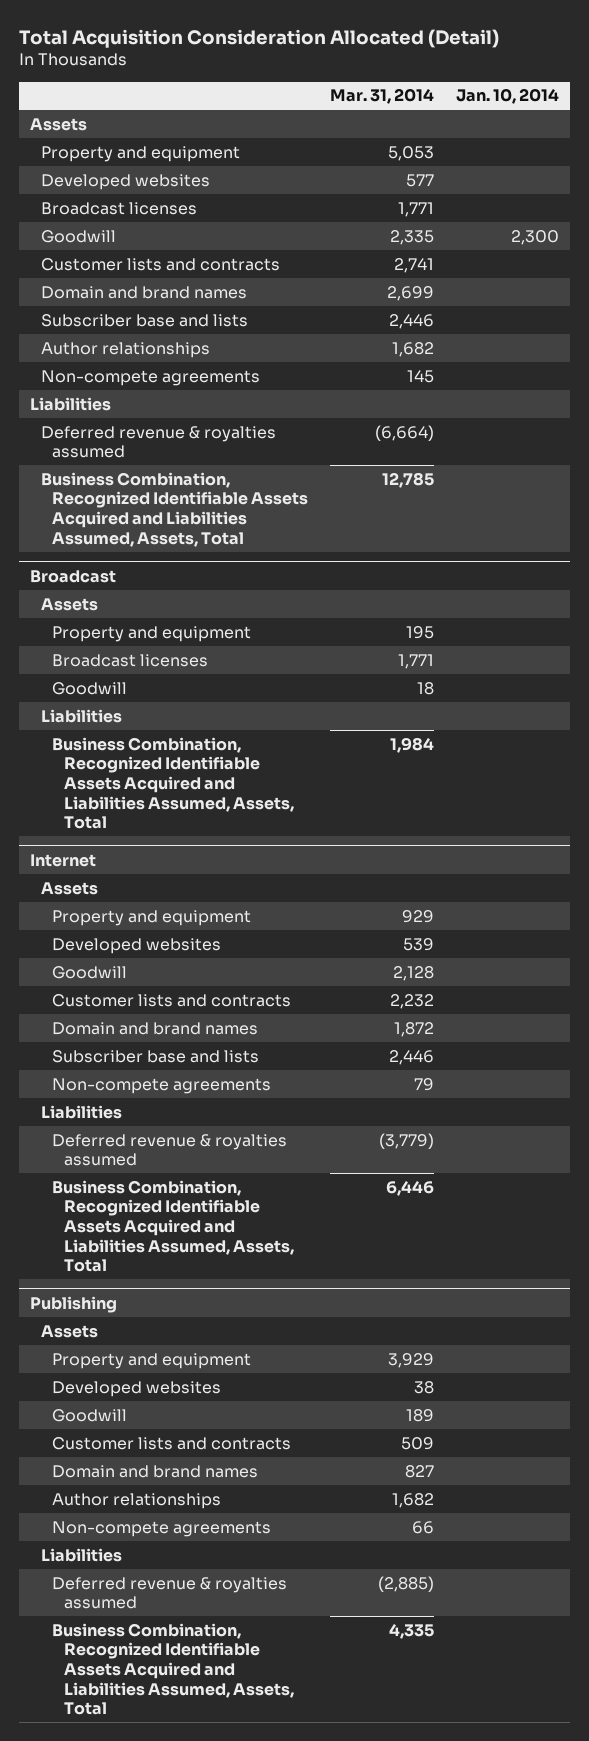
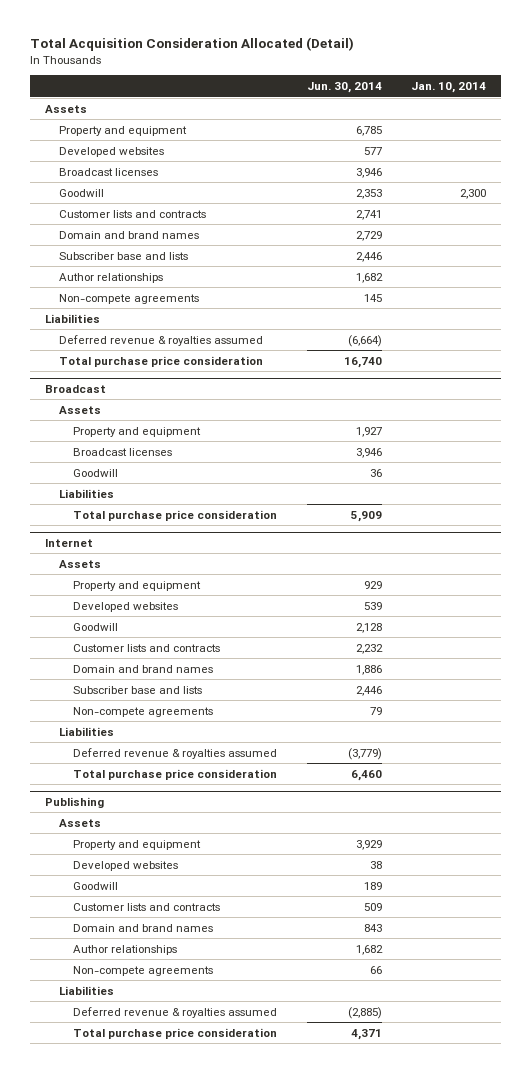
[330,88,435,105] Mar. 31, 2014 -> none
none -> [306,81,382,93] Jun. 30, 2014
[40,471,309,547] Business Combination, Recognized Identifiable Assets Acquired and Liabilities Assumed, Assets, Total -> [58,355,263,367] Total purchase price consideration
[52,736,294,830] Business Combination, Recognized Identifiable Assets Acquired and Liabilities Assumed, Assets, Total -> [72,509,277,521] Total purchase price consideration
[52,1179,294,1273] Business Combination, Recognized Identifiable Assets Acquired and Liabilities Assumed, Assets, Total -> [72,768,277,780] Total purchase price consideration
[52,1622,294,1716] Business Combination, Recognized Identifiable Assets Acquired and Liabilities Assumed, Assets, Total -> [72,1027,277,1039] Total purchase price consideration

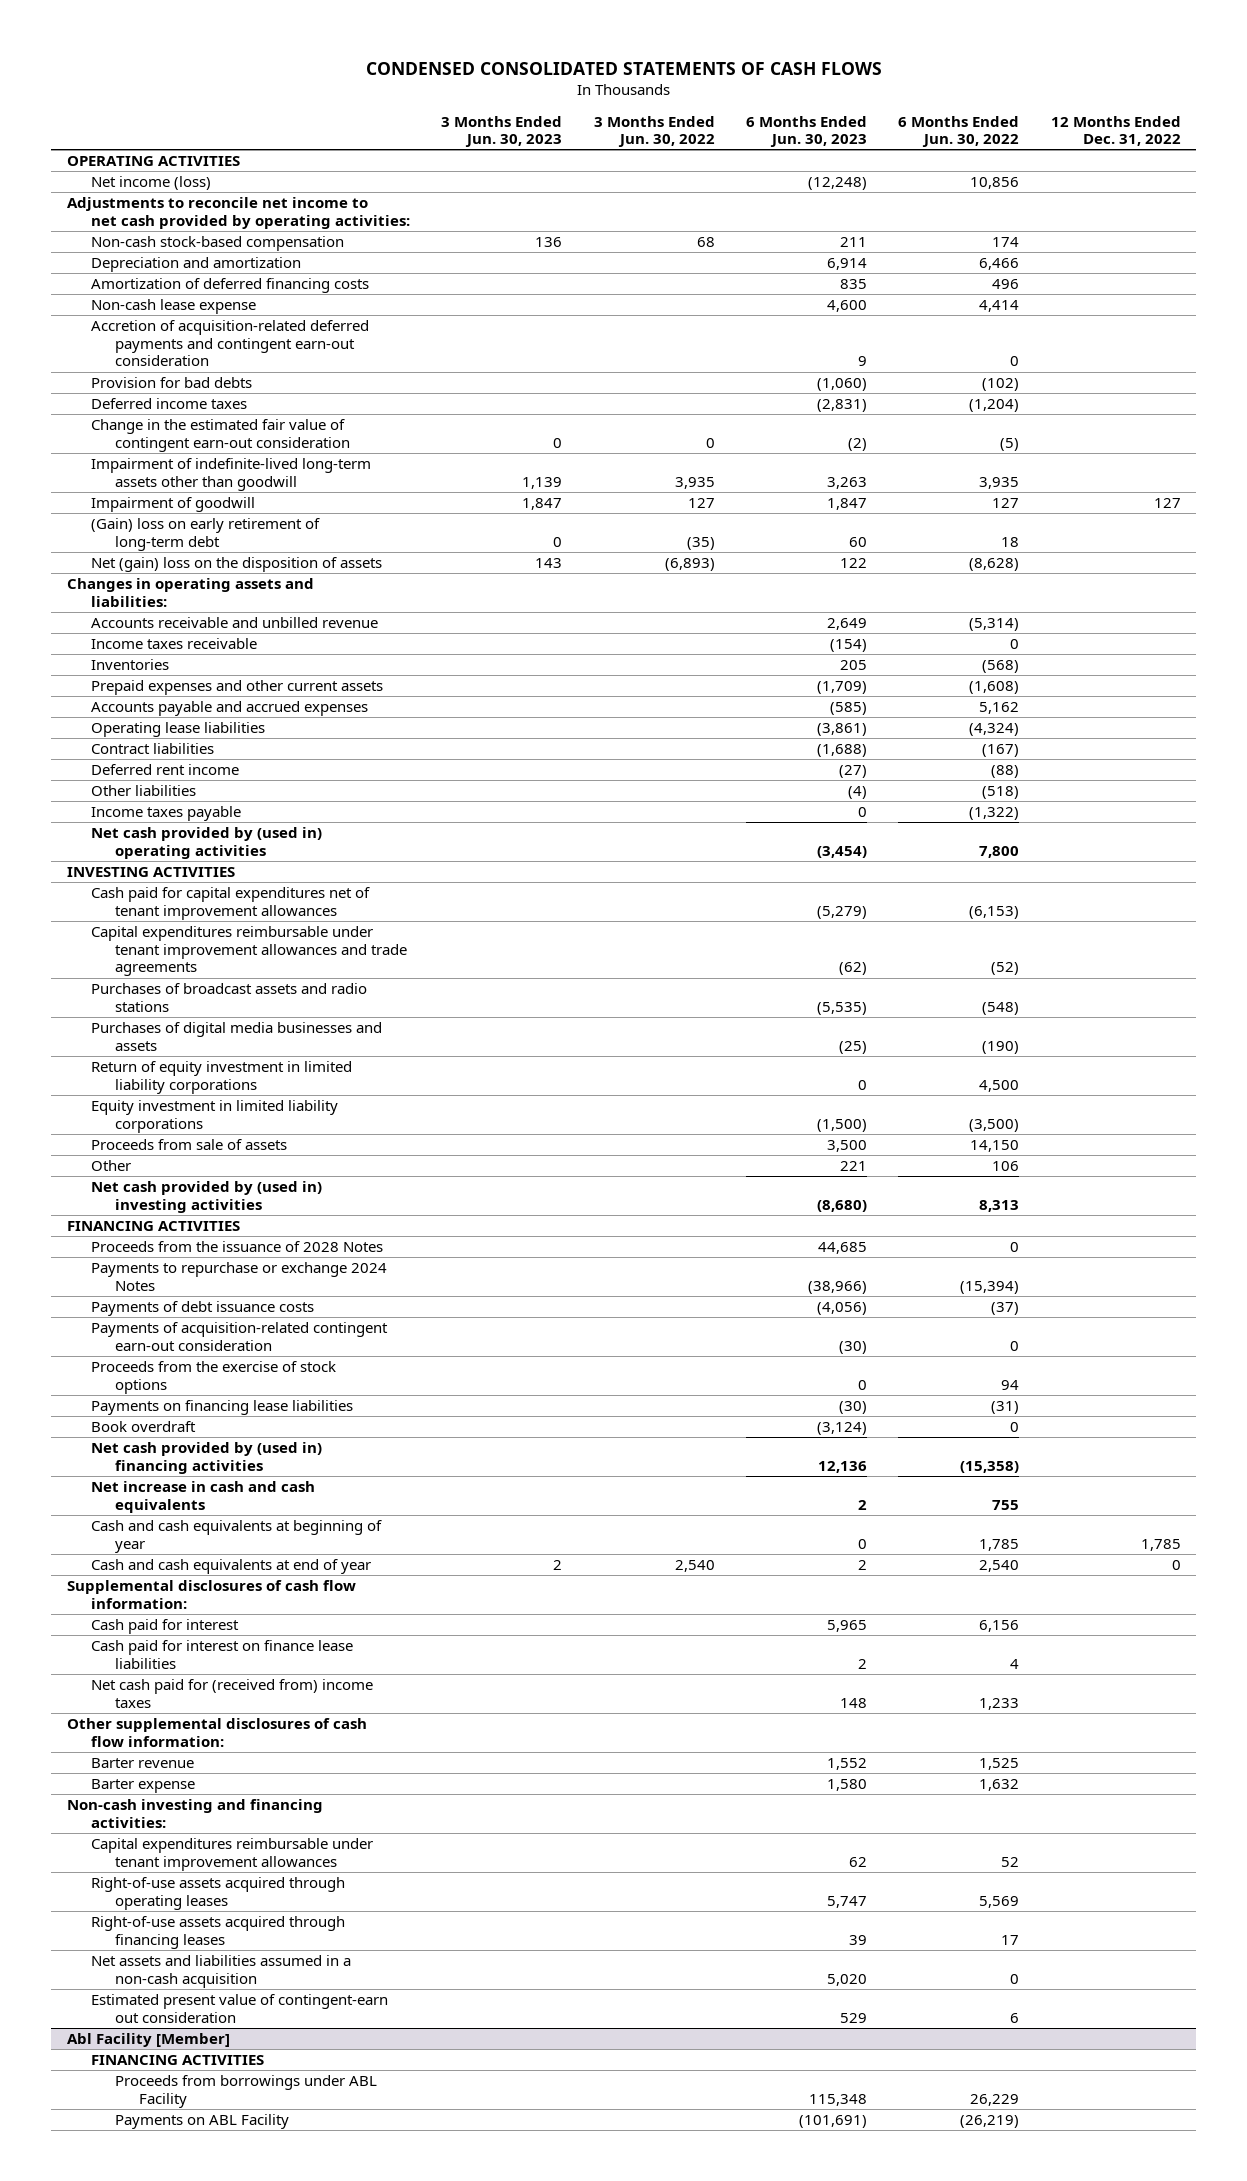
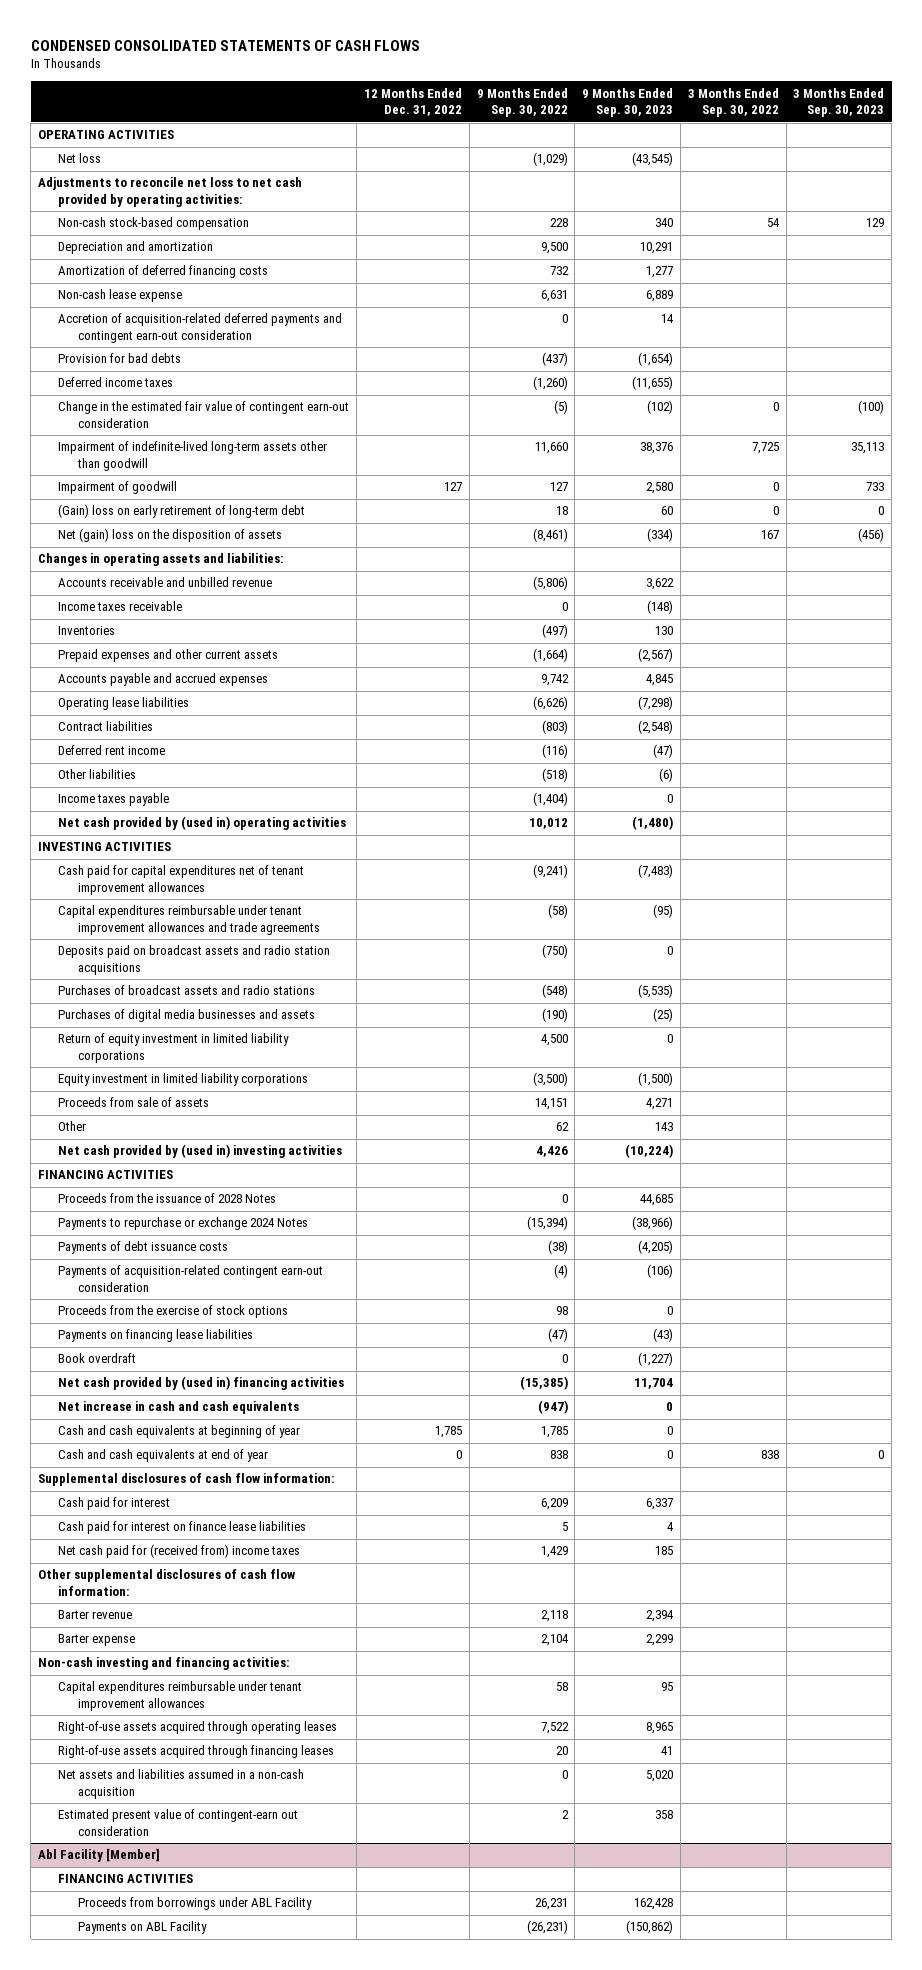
[441,115,563,148] 3 Months Ended Jun. 30, 2023 -> none
[593,115,715,148] 3 Months Ended Jun. 30, 2022 -> none
[745,115,867,148] 6 Months Ended Jun. 30, 2023 -> none
[898,115,1020,148] 6 Months Ended Jun. 30, 2022 -> none
none -> [476,87,568,118] 9 Months Ended Sep. 30, 2022
none -> [582,87,674,118] 9 Months Ended Sep. 30, 2023
none -> [687,87,779,118] 3 Months Ended Sep. 30, 2022
none -> [793,87,885,118] 3 Months Ended Sep. 30, 2023
[90,176,211,191] Net income (loss) -> [58,153,102,164] Net loss
[66,197,410,229] Adjustments to reconcile net income to net cash provided by operating activities: -> [38,177,303,208] Adjustments to reconcile net loss to net cash provided by operating activities:
none -> [58,945,331,976] Deposits paid on broadcast assets and radio station acquisitions

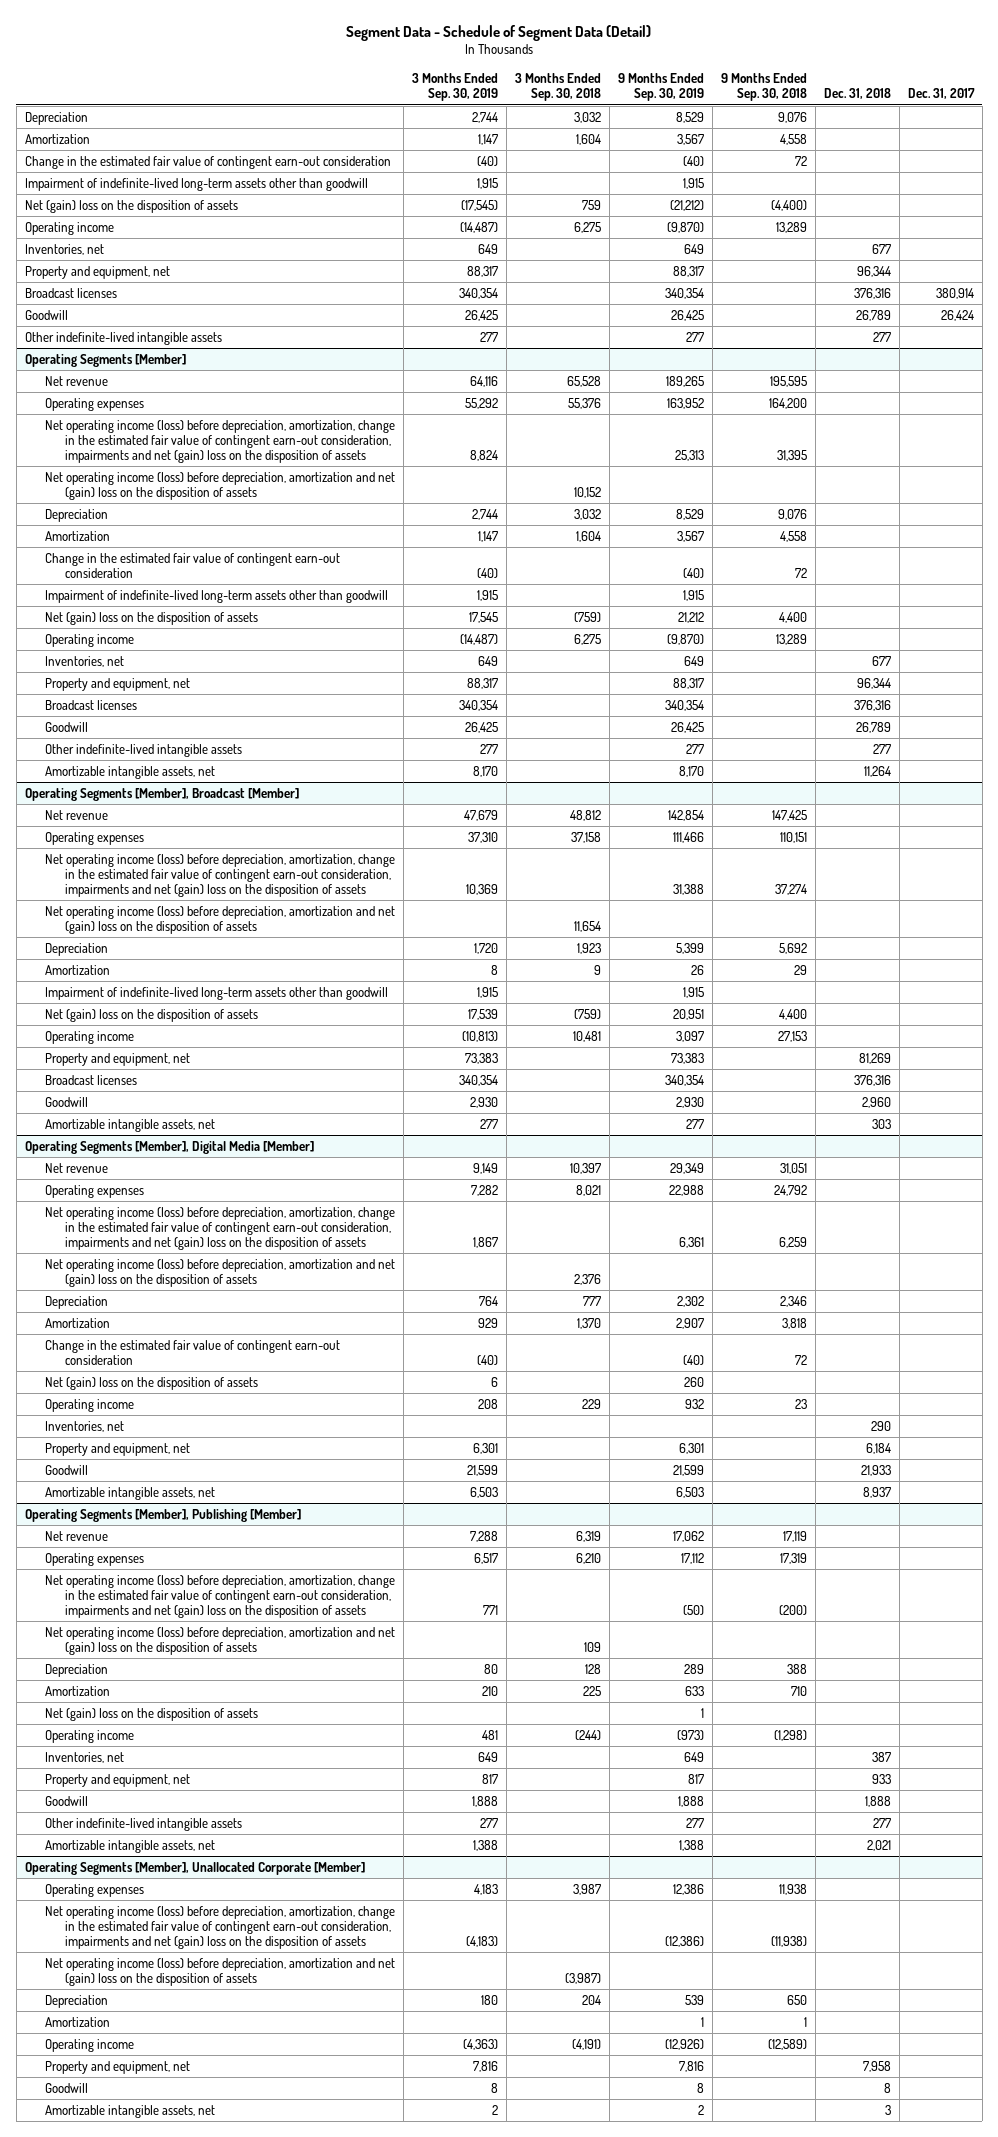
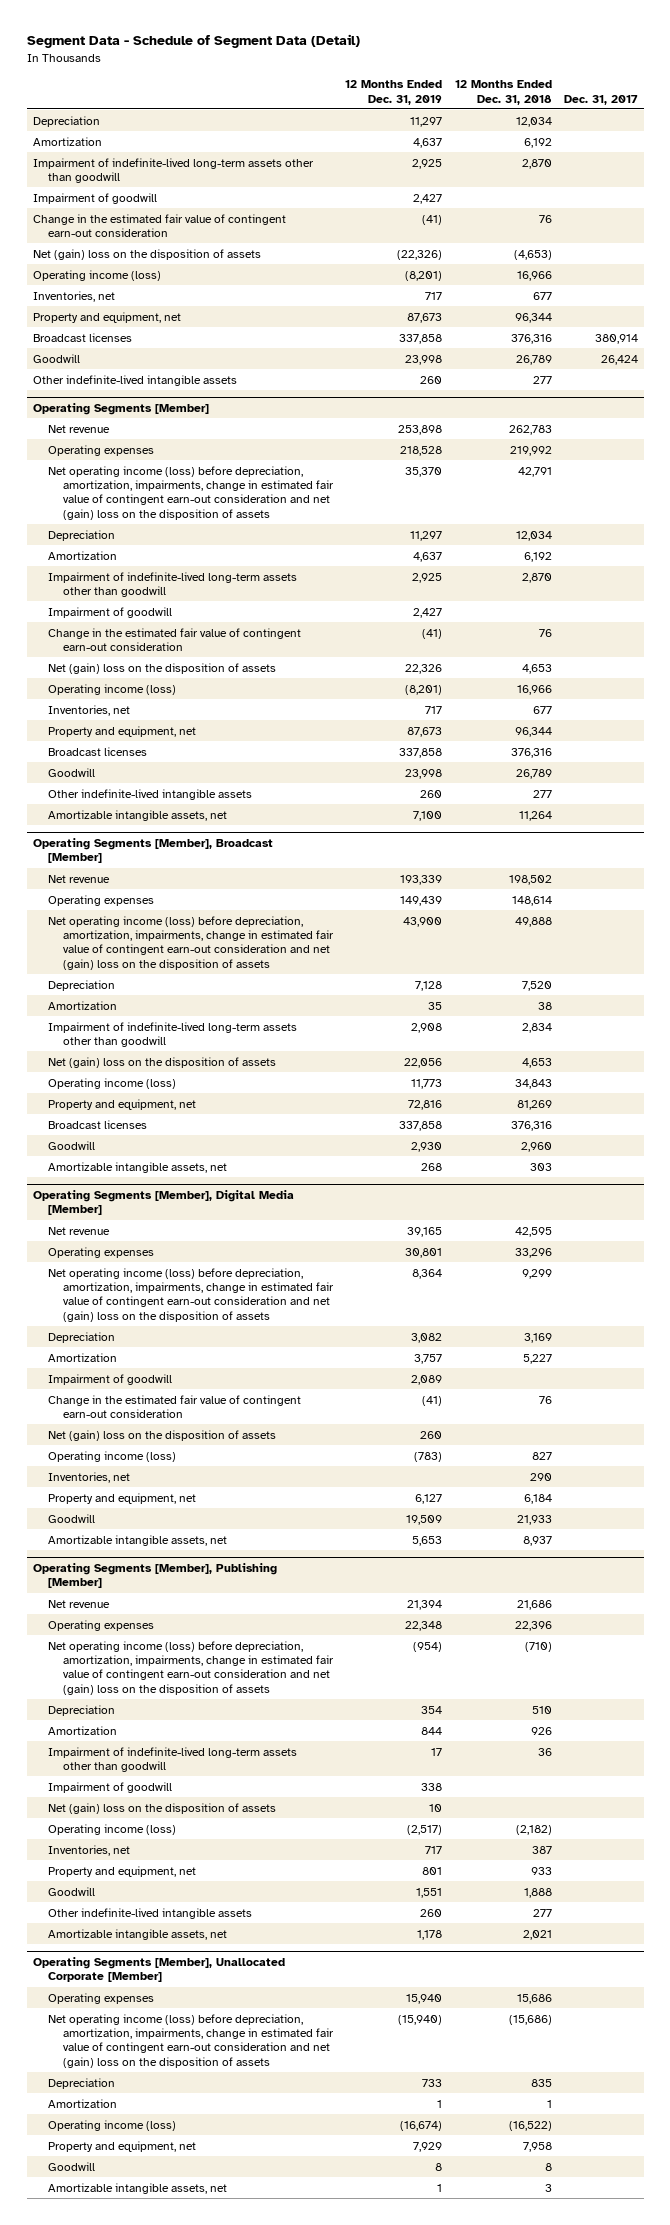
[412,73,499,102] 3 Months Ended Sep. 30, 2019 -> none
[514,73,601,102] 3 Months Ended Sep. 30, 2018 -> none
[617,73,704,102] 9 Months Ended Sep. 30, 2019 -> none
[720,73,807,102] 9 Months Ended Sep. 30, 2018 -> none
[823,88,891,100] Dec. 31, 2018 -> none
none -> [345,80,443,105] 12 Months Ended Dec. 31, 2019
none -> [454,80,552,105] 12 Months Ended Dec. 31, 2018
none -> [32,192,157,204] Impairment of goodwill
[24,155,391,169] Change in the estimated fair value of contingent earn-out consideration -> [32,213,286,237] Change in the estimated fair value of contingent earn-out consideration
[24,221,114,235] Operating income -> [32,269,161,281] Operating income (loss)
[45,419,396,463] Net operating income (loss) before depreciation, amortization, change in the estimated fair value of contingent earn-out consideration, impairments and net (gain) loss on the disposition of assets -> none
[45,471,396,500] Net operating income (loss) before depreciation, amortization and net (gain) loss on the disposition of assets -> [47,465,335,520] Net operating income (loss) before depreciation, amortization, impairments, change in estimated fair value of contingent earn-out consideration and net (gain) loss on the disposition of assets
none -> [47,606,172,618] Impairment of goodwill
[45,552,341,578] Change in the estimated fair value of contingent earn-out consideration -> [47,627,301,651] Change in the estimated fair value of contingent earn-out consideration
[45,633,135,647] Operating income -> [47,683,176,695] Operating income (loss)
[45,853,396,897] Net operating income (loss) before depreciation, amortization, change in the estimated fair value of contingent earn-out consideration, impairments and net (gain) loss on the disposition of assets -> none
[45,905,396,934] Net operating income (loss) before depreciation, amortization and net (gain) loss on the disposition of assets -> [47,915,335,970] Net operating income (loss) before depreciation, amortization, impairments, change in estimated fair value of contingent earn-out consideration and net (gain) loss on the disposition of assets
[45,1030,135,1044] Operating income -> [47,1077,176,1089] Operating income (loss)
[45,1206,396,1250] Net operating income (loss) before depreciation, amortization, change in the estimated fair value of contingent earn-out consideration, impairments and net (gain) loss on the disposition of assets -> none
[45,1258,396,1287] Net operating income (loss) before depreciation, amortization and net (gain) loss on the disposition of assets -> [47,1267,335,1322] Net operating income (loss) before depreciation, amortization, impairments, change in estimated fair value of contingent earn-out consideration and net (gain) loss on the disposition of assets
none -> [47,1373,172,1385] Impairment of goodwill
[45,1398,135,1412] Operating income -> [47,1450,176,1462] Operating income (loss)
[45,1574,396,1618] Net operating income (loss) before depreciation, amortization, change in the estimated fair value of contingent earn-out consideration, impairments and net (gain) loss on the disposition of assets -> none
[45,1626,396,1655] Net operating income (loss) before depreciation, amortization and net (gain) loss on the disposition of assets -> [47,1640,335,1695] Net operating income (loss) before depreciation, amortization, impairments, change in estimated fair value of contingent earn-out consideration and net (gain) loss on the disposition of assets
none -> [47,1746,297,1772] Impairment of indefinite-lived long-term assets other than goodwill
none -> [47,1781,172,1793] Impairment of goodwill
[45,1729,135,1743] Operating income -> [47,1823,176,1835] Operating income (loss)
[45,1905,396,1949] Net operating income (loss) before depreciation, amortization, change in the estimated fair value of contingent earn-out consideration, impairments and net (gain) loss on the disposition of assets -> none
[45,1957,396,1986] Net operating income (loss) before depreciation, amortization and net (gain) loss on the disposition of assets -> [47,2013,335,2068] Net operating income (loss) before depreciation, amortization, impairments, change in estimated fair value of contingent earn-out consideration and net (gain) loss on the disposition of assets
[45,2038,135,2052] Operating income -> [47,2119,176,2131] Operating income (loss)

